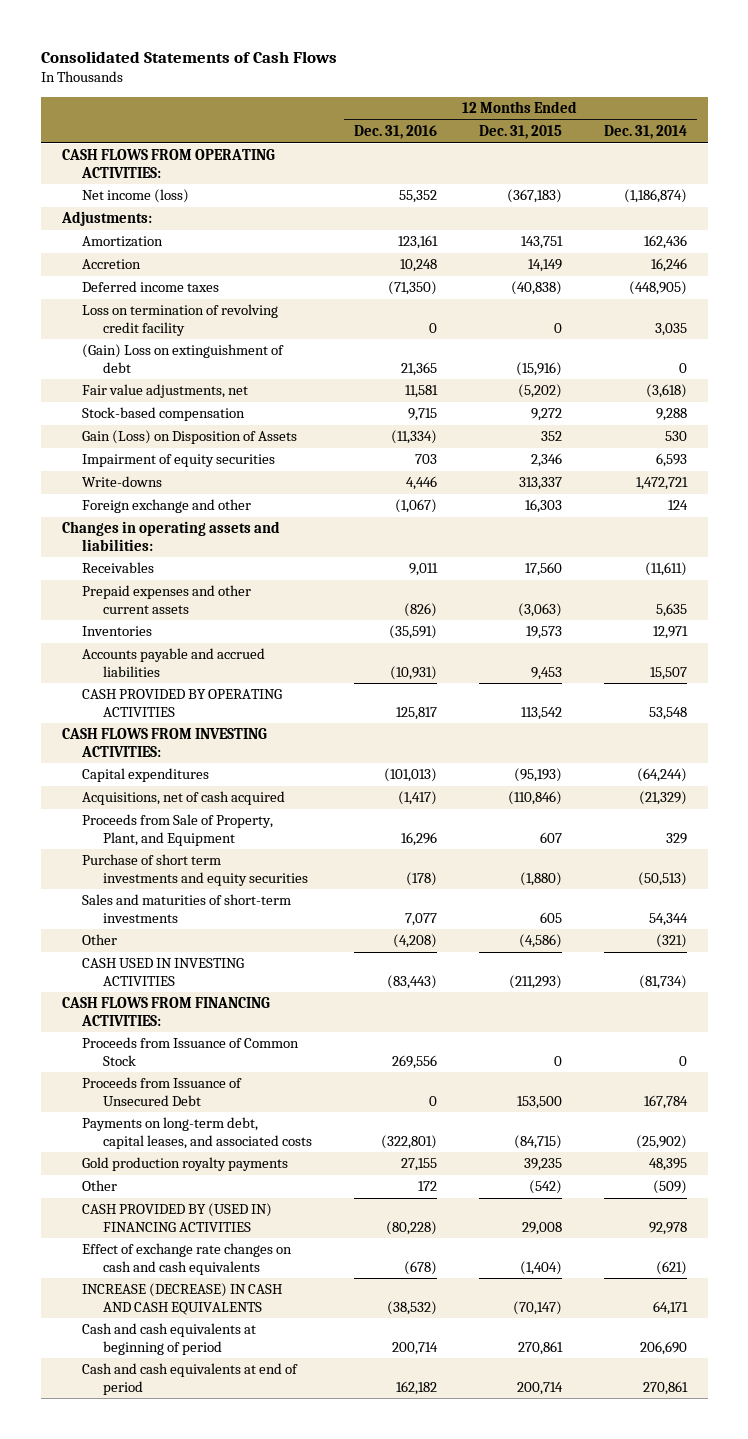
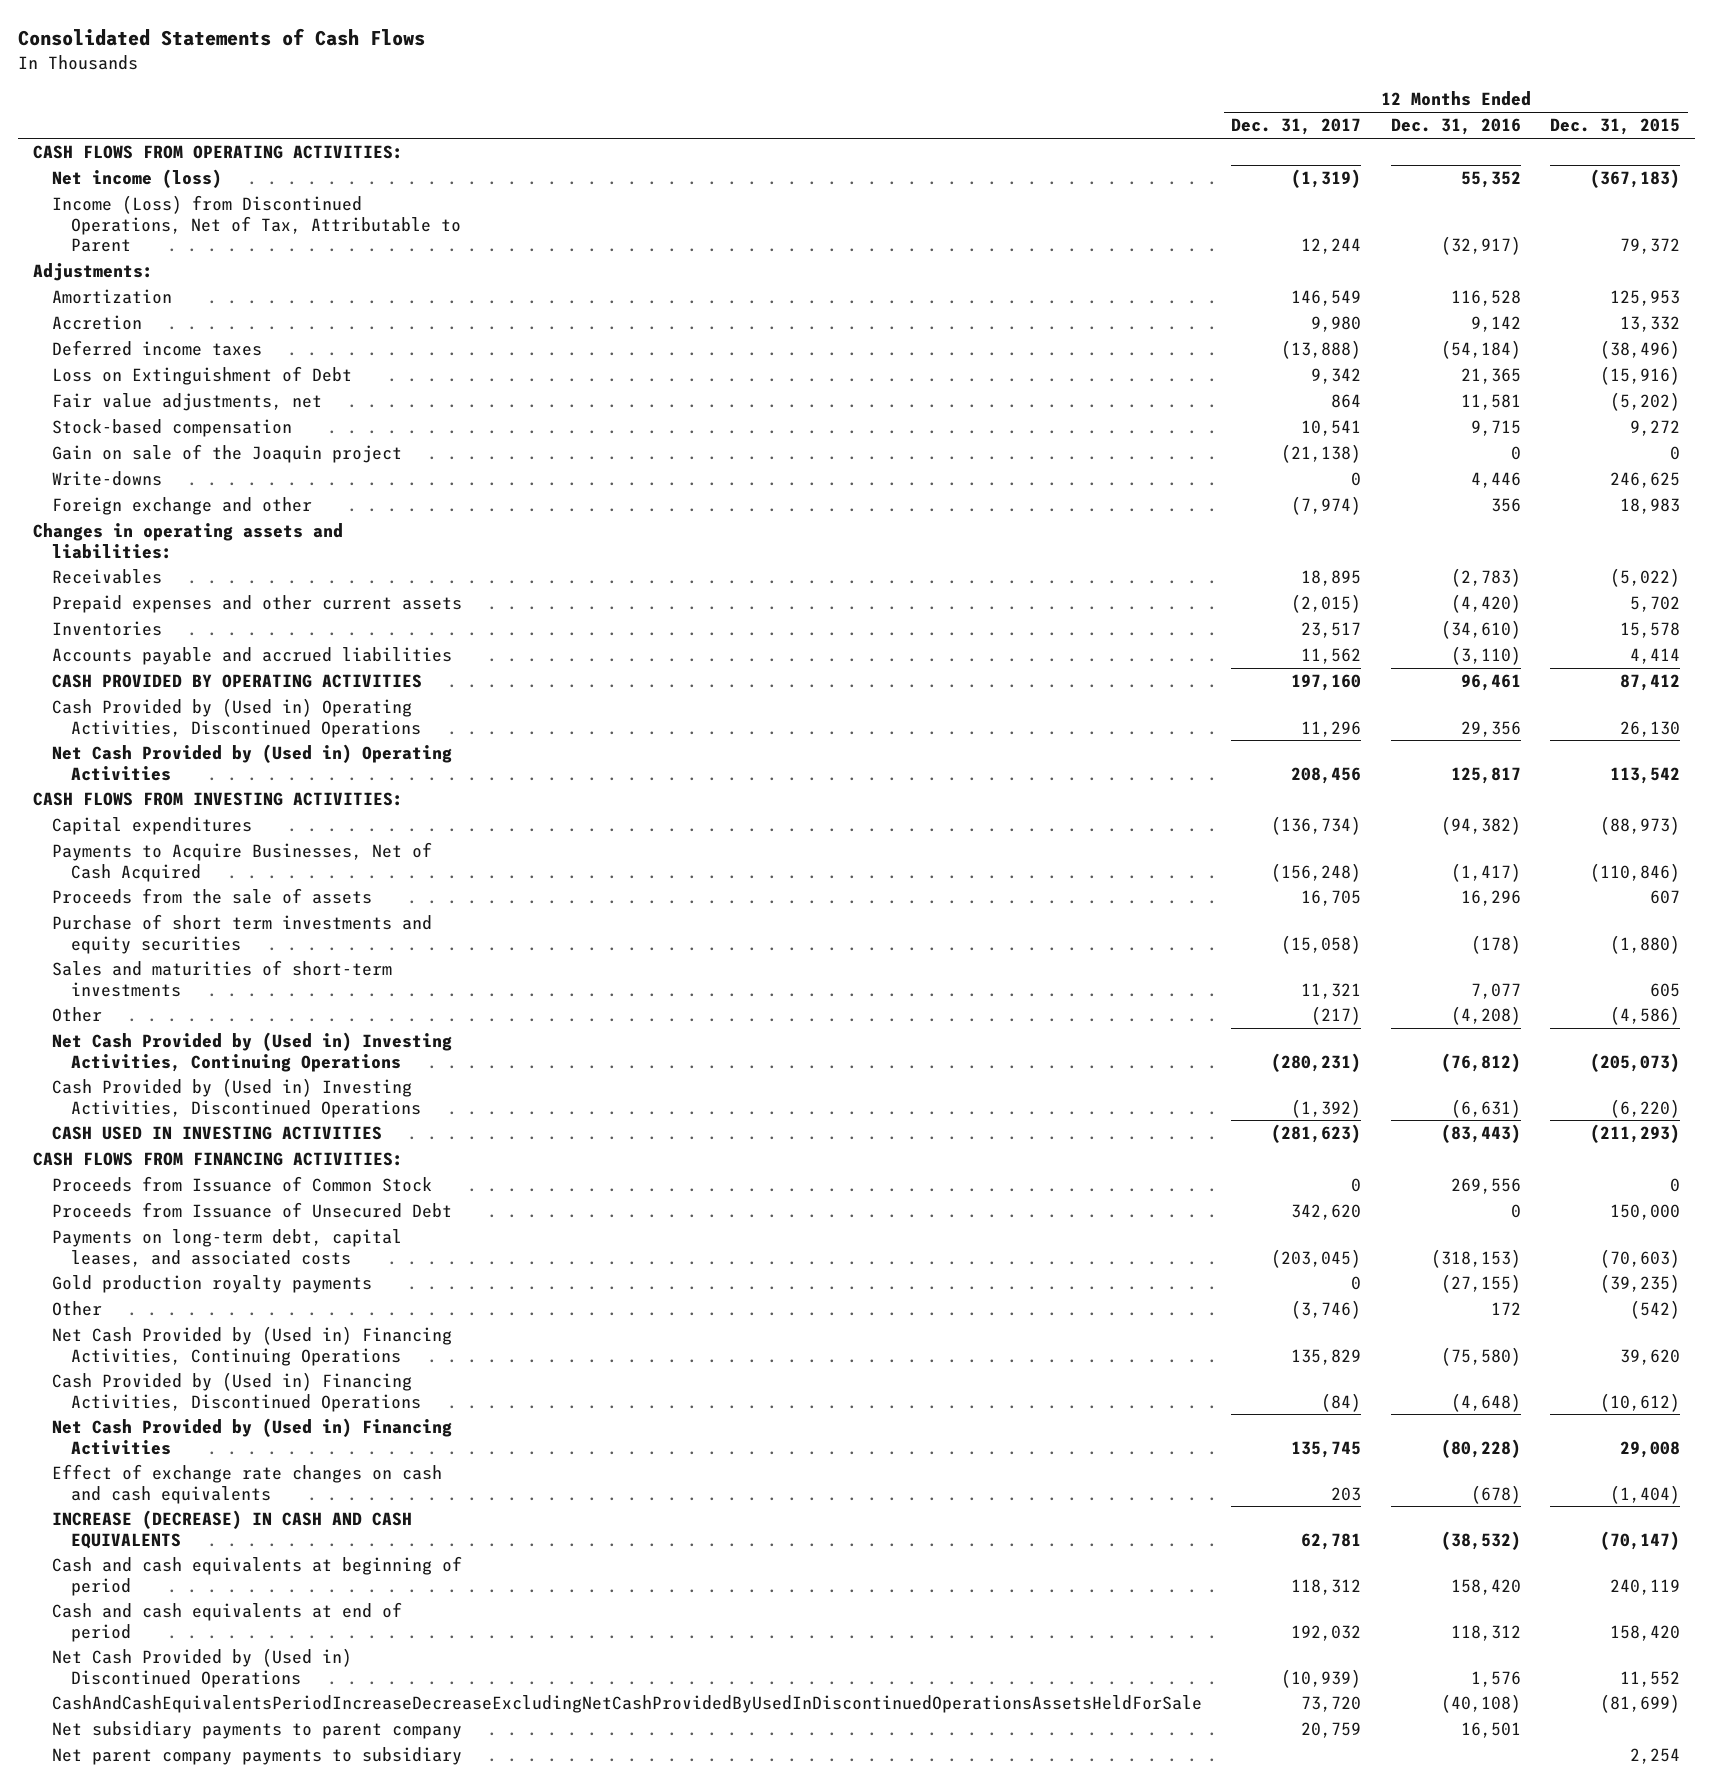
[603,125,687,140] Dec. 31, 2014 -> none
none -> [1231,118,1362,136] Dec. 31, 2017
none -> [51,195,462,253] Income (Loss) from Discontinued Operations, Net of Tax, Attributable to Parent
[82,304,279,336] Loss on termination of revolving credit facility -> none
[398,235,439,250] 123,161 -> [1450,290,1521,307] 116,528
[520,236,563,250] 143,751 -> [1610,290,1681,307] 125,953
[400,259,438,273] 10,248 -> [1470,316,1521,333] 9,142
[527,259,562,273] 14,149 -> [1620,316,1681,333] 13,332
[388,281,438,296] (71,350) -> [1440,340,1521,360] (54,184)
[510,281,562,296] (40,838) -> [1600,340,1681,360] (38,496)
[82,344,285,373] (Gain) Loss on extinguishment of debt -> [51,366,352,386] Loss on Extinguishment of Debt
[82,454,276,468] Impairment of equity securities -> none
[82,430,298,445] Gain (Loss) on Disposition of Assets -> [51,444,402,464] Gain on sale of the Joaquin project
[391,430,438,445] (11,334) -> [1510,446,1521,461] 0
[540,431,562,442] 352 -> [1670,446,1681,461] 0
[518,477,562,491] 313,337 -> [1610,472,1681,489] 246,625
[395,499,438,514] (1,067) -> [1490,498,1521,513] 356
[524,499,562,514] 16,303 -> [1620,498,1681,515] 18,983
[409,563,439,577] 9,011 -> [1450,568,1521,588] (2,783)
[524,562,562,577] 17,560 -> [1610,568,1681,588] (5,022)
[404,602,438,617] (826) -> [1450,594,1521,614] (4,420)
[517,602,562,617] (3,063) -> [1630,596,1681,613] 5,702
[389,625,438,640] (35,591) -> [1440,620,1521,640] (34,610)
[525,626,562,640] 19,573 -> [1620,622,1681,639] 15,578
[390,665,438,680] (10,931) -> [1450,646,1521,666] (3,110)
[530,666,562,680] 9,453 -> [1630,648,1681,665] 4,414
[396,706,438,720] 125,817 -> [1460,674,1521,692] 96,461
[520,706,562,720] 113,542 -> [1620,674,1681,692] 87,412
none -> [51,698,422,738] Cash Provided by (Used in) Operating Activities, Discontinued Operations
none -> [51,744,452,781] Net Cash Provided by (Used in) Operating Activities
[384,768,438,783] (101,013) -> [1440,816,1521,836] (94,382)
[513,768,562,783] (95,193) -> [1600,816,1681,836] (88,973)
[82,791,286,806] Acquisitions, net of cash acquired -> [51,842,432,882] Payments to Acquire Businesses, Net of Cash Acquired
[82,814,274,846] Proceeds from Sale of Property, Plant, and Equipment -> [51,888,372,905] Proceeds from the sale of assets
none -> [51,1032,452,1072] Net Cash Provided by (Used in) Investing Activities, Continuing Operations
none -> [51,1078,422,1118] Cash Provided by (Used in) Investing Activities, Discontinued Operations
[516,1095,562,1109] 153,500 -> [1610,1204,1681,1221] 150,000
[381,1134,438,1149] (322,801) -> [1430,1248,1521,1268] (318,153)
[513,1134,562,1149] (84,715) -> [1600,1248,1681,1268] (70,603)
[401,1158,438,1172] 27,155 -> [1440,1274,1521,1294] (27,155)
[523,1158,562,1172] 39,235 -> [1600,1274,1681,1294] (39,235)
none -> [51,1326,452,1366] Net Cash Provided by (Used in) Financing Activities, Continuing Operations
none -> [51,1372,422,1412] Cash Provided by (Used in) Financing Activities, Discontinued Operations
[82,1203,273,1232] CASH PROVIDED BY (USED IN) FINANCING ACTIVITIES -> [51,1418,452,1455] Net Cash Provided by (Used in) Financing Activities
[392,1341,439,1355] 200,714 -> [1450,1578,1521,1595] 158,420
[517,1340,563,1355] 270,861 -> [1610,1578,1681,1595] 240,119
[396,1380,438,1395] 162,182 -> [1450,1624,1521,1641] 118,312
[516,1381,563,1395] 200,714 -> [1610,1624,1681,1641] 158,420
none -> [51,1648,352,1688] Net Cash Provided by (Used in) Discontinued Operations
none -> [51,1695,1202,1714] CashAndCashEquivalentsPeriodIncreaseDecreaseExcludingNetCashProvidedByUsedInDiscontinuedOperationsAssetsHeldForSale
none -> [51,1721,462,1740] Net subsidiary payments to parent company
none -> [51,1747,462,1766] Net parent company payments to subsidiary

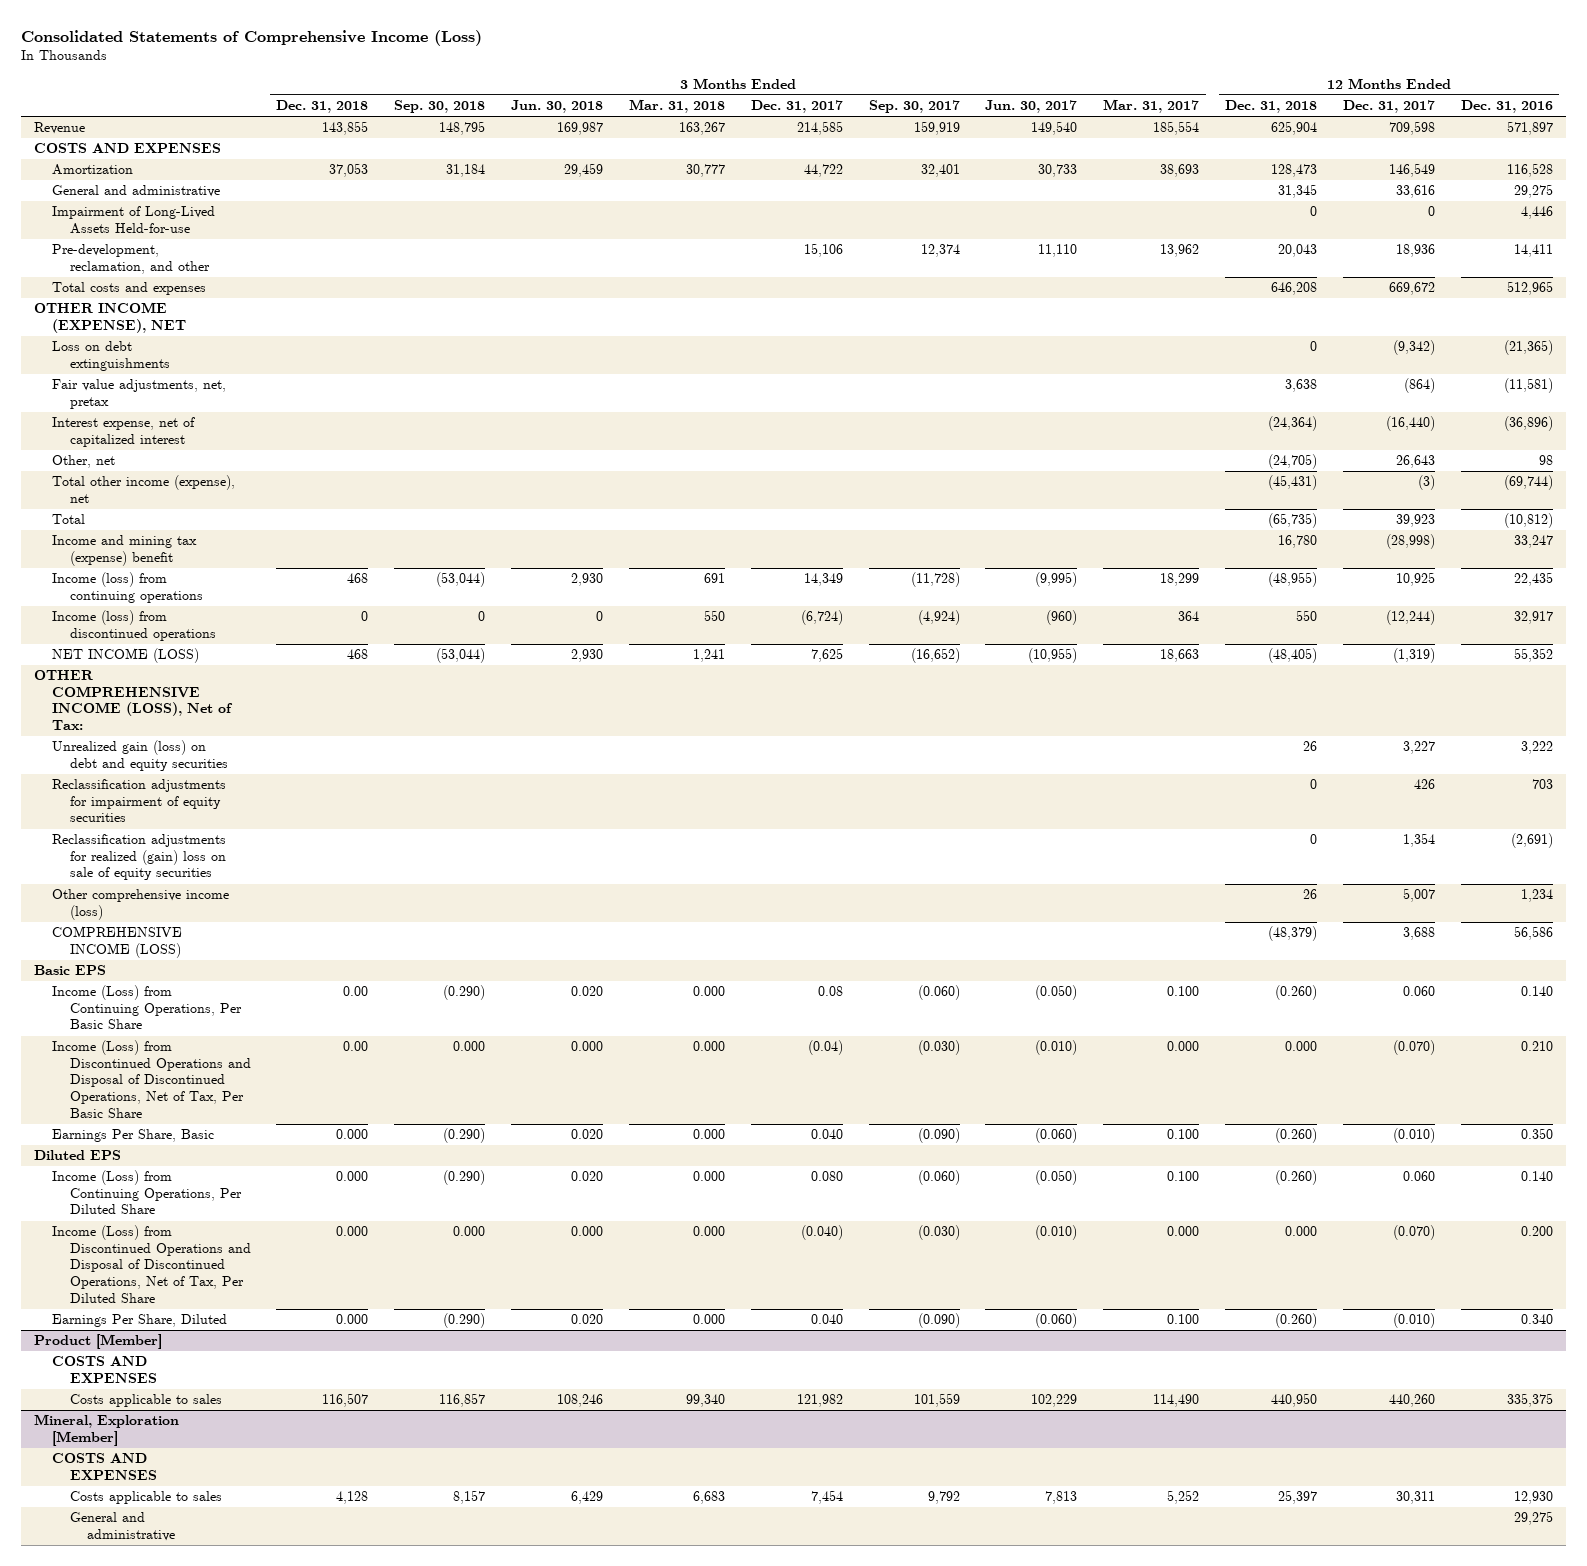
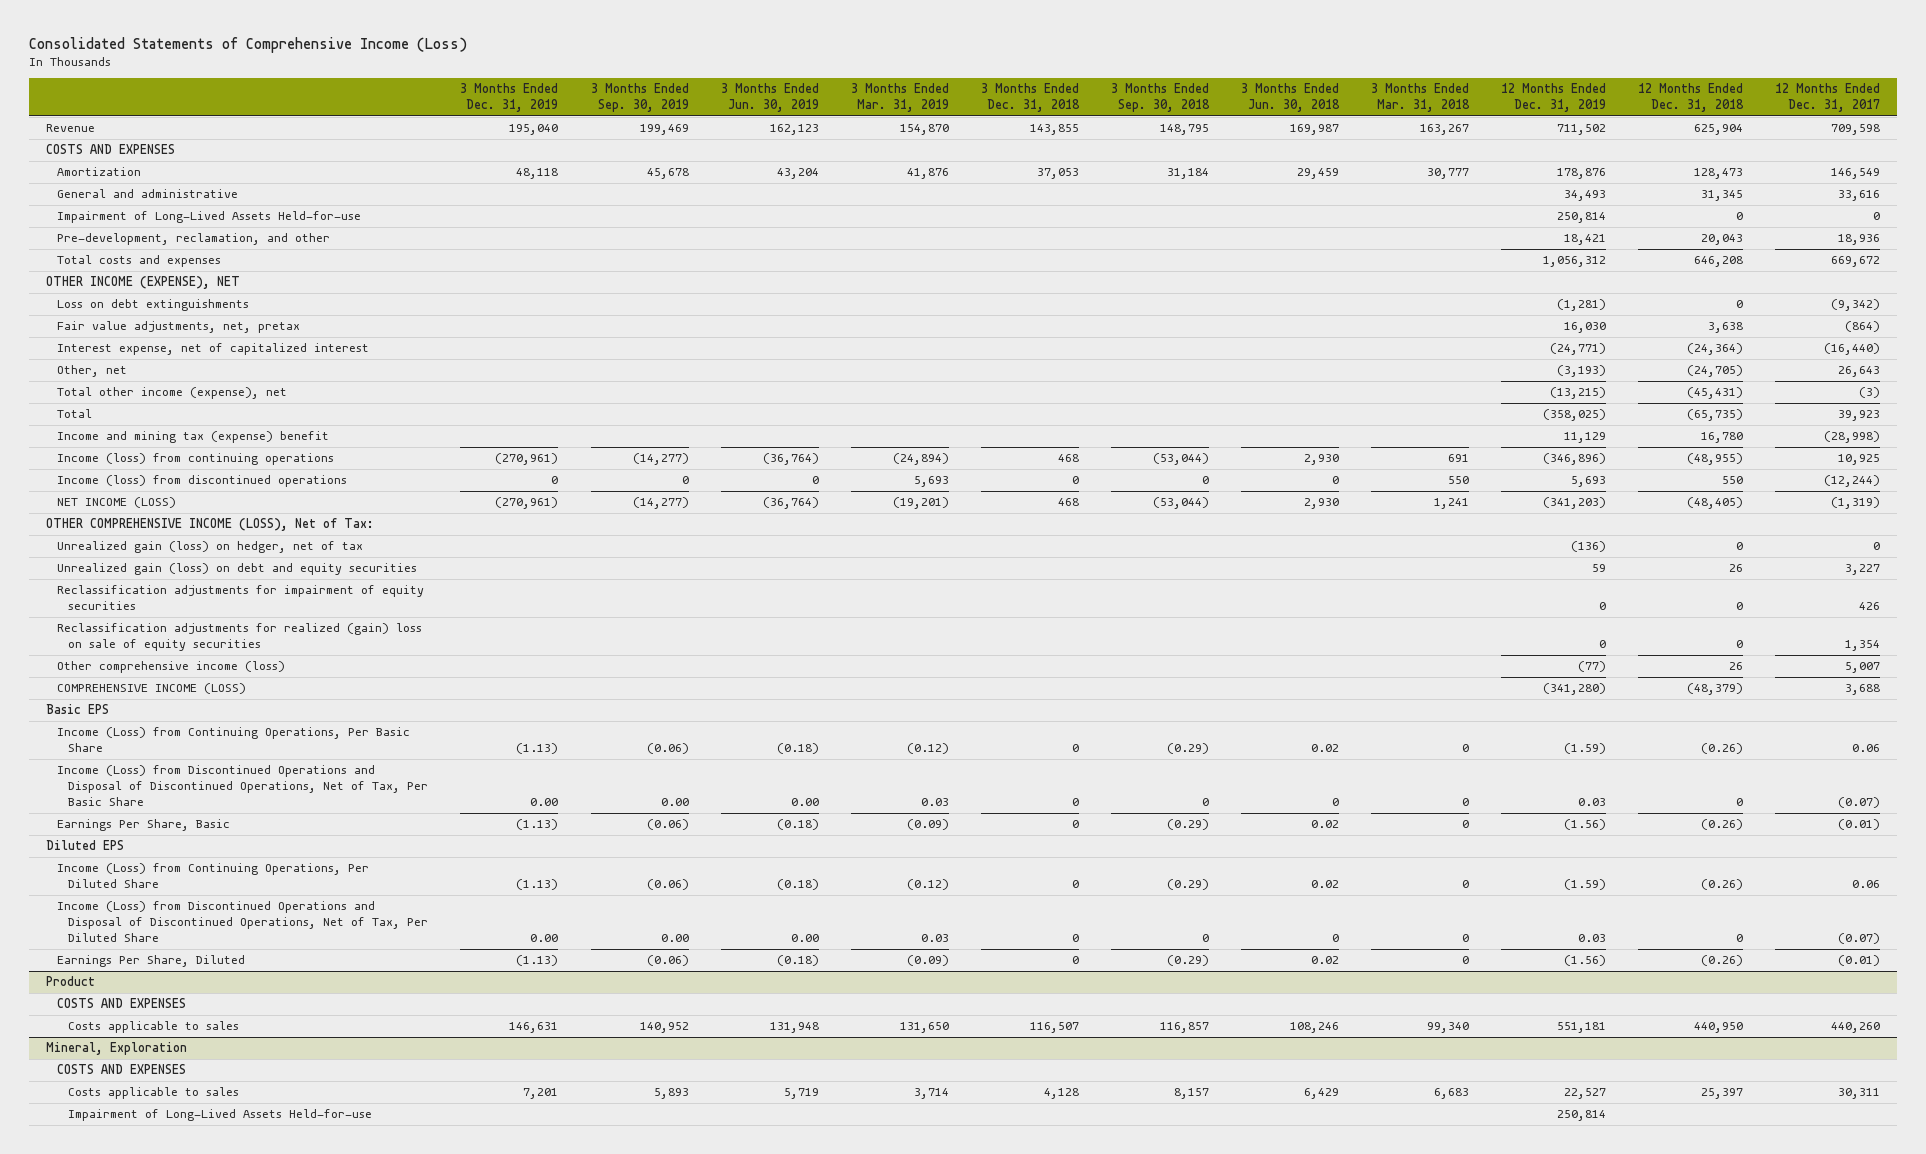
[750,100,843,114] Dec. 31, 2017 -> none
[868,100,960,114] Sep. 30, 2017 -> none
[985,100,1078,114] Jun. 30, 2017 -> none
[1103,99,1200,114] Mar. 31, 2017 -> none
[1460,100,1553,114] Dec. 31, 2016 -> none
none -> [460,83,559,113] 3 Months Ended Dec. 31, 2019
none -> [590,83,689,113] 3 Months Ended Sep. 30, 2019
none -> [720,83,819,113] 3 Months Ended Jun. 30, 2019
none -> [850,83,949,113] 3 Months Ended Mar. 31, 2019
none -> [1501,83,1607,113] 12 Months Ended Dec. 31, 2019
none -> [56,541,363,554] Unrealized gain (loss) on hedger, net of tax
[343,986,369,997] 0.00 -> [1071,744,1079,753] 0
[443,985,486,1001] (0.290) -> [1166,743,1209,755] (0.29)
[571,986,604,997] 0.020 -> [1311,744,1340,753] 0.02
[692,986,725,997] 0.000 -> [1462,744,1470,753] 0
[1274,985,1317,1001] (0.260) -> [1701,743,1744,755] (0.26)
[1402,986,1435,997] 0.060 -> [1852,744,1881,753] 0.06
[343,1041,369,1052] 0.00 -> [1071,797,1079,806] 0
[453,1041,486,1052] 0.000 -> [1201,797,1209,806] 0
[571,1041,604,1052] 0.000 -> [1332,797,1340,806] 0
[692,1041,725,1052] 0.000 -> [1462,797,1470,806] 0
[1284,1041,1317,1052] 0.000 -> [1736,797,1744,806] 0
[1392,1040,1435,1056] (0.070) -> [1838,796,1881,808] (0.07)
[336,1129,369,1140] 0.000 -> [1071,820,1079,829] 0
[443,1128,486,1144] (0.290) -> [1166,819,1209,831] (0.29)
[571,1129,604,1140] 0.020 -> [1311,820,1340,829] 0.02
[692,1129,725,1140] 0.000 -> [1462,820,1470,829] 0
[1274,1128,1317,1144] (0.260) -> [1701,819,1744,831] (0.26)
[1392,1128,1435,1144] (0.010) -> [1838,819,1881,831] (0.01)
[336,1171,369,1182] 0.000 -> [1071,880,1079,889] 0
[443,1170,486,1186] (0.290) -> [1166,879,1209,891] (0.29)
[571,1171,604,1182] 0.020 -> [1311,880,1340,889] 0.02
[692,1171,725,1182] 0.000 -> [1462,880,1470,889] 0
[1274,1170,1317,1186] (0.260) -> [1701,879,1744,891] (0.26)
[1402,1171,1435,1182] 0.060 -> [1852,880,1881,889] 0.06
[336,1226,369,1237] 0.000 -> [1071,933,1079,942] 0
[453,1226,486,1237] 0.000 -> [1201,933,1209,942] 0
[571,1226,604,1237] 0.000 -> [1332,933,1340,942] 0
[692,1226,725,1237] 0.000 -> [1462,933,1470,942] 0
[1284,1226,1317,1237] 0.000 -> [1736,933,1744,942] 0
[1392,1225,1435,1241] (0.070) -> [1838,932,1881,944] (0.07)
[336,1314,369,1325] 0.000 -> [1071,956,1079,965] 0
[443,1313,486,1329] (0.290) -> [1166,955,1209,967] (0.29)
[571,1314,604,1325] 0.020 -> [1311,956,1340,965] 0.02
[692,1314,725,1325] 0.000 -> [1462,956,1470,965] 0
[1274,1313,1317,1329] (0.260) -> [1701,955,1744,967] (0.26)
[1392,1313,1435,1329] (0.010) -> [1838,955,1881,967] (0.01)
[34,1334,163,1350] Product [Member] -> [45,976,95,987] Product
[34,1414,180,1446] Mineral, Exploration [Member] -> [45,1042,187,1056] Mineral, Exploration
[69,1512,176,1541] General and administrative -> none
none -> [68,1109,373,1122] Impairment of Long-Lived Assets Held-for-use

